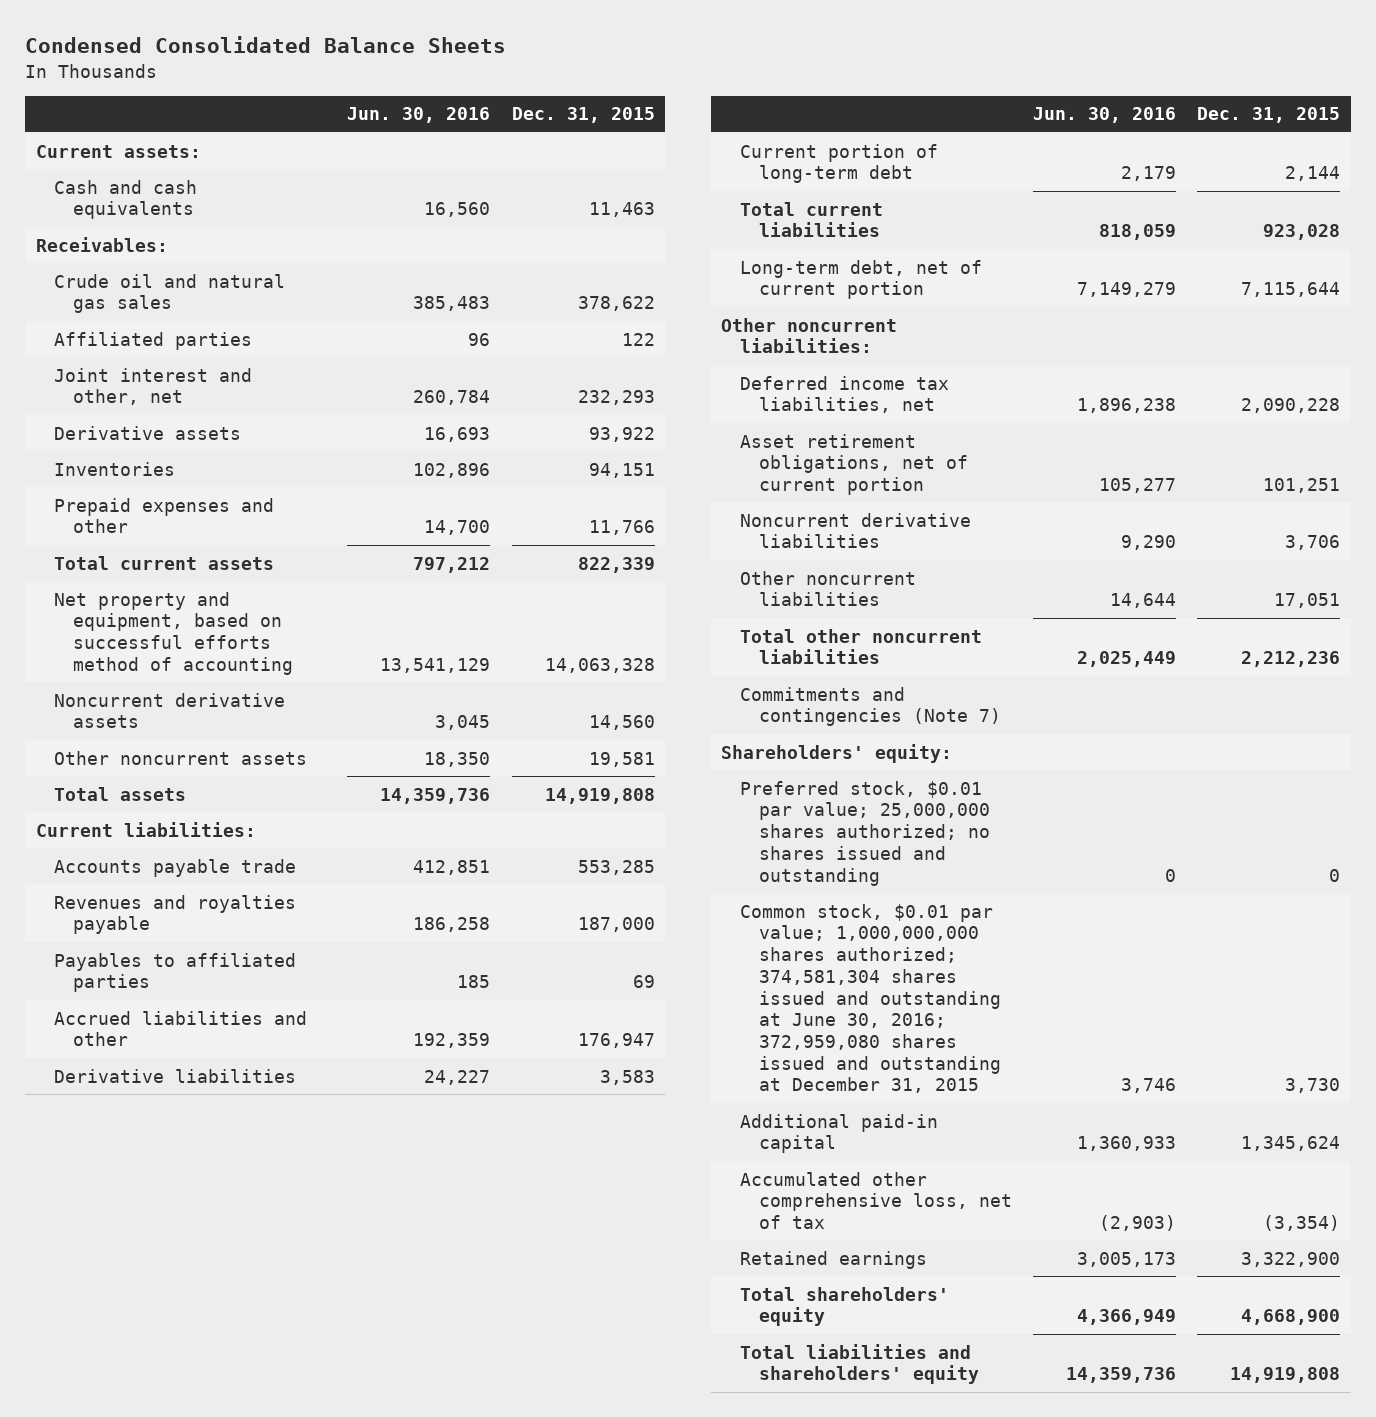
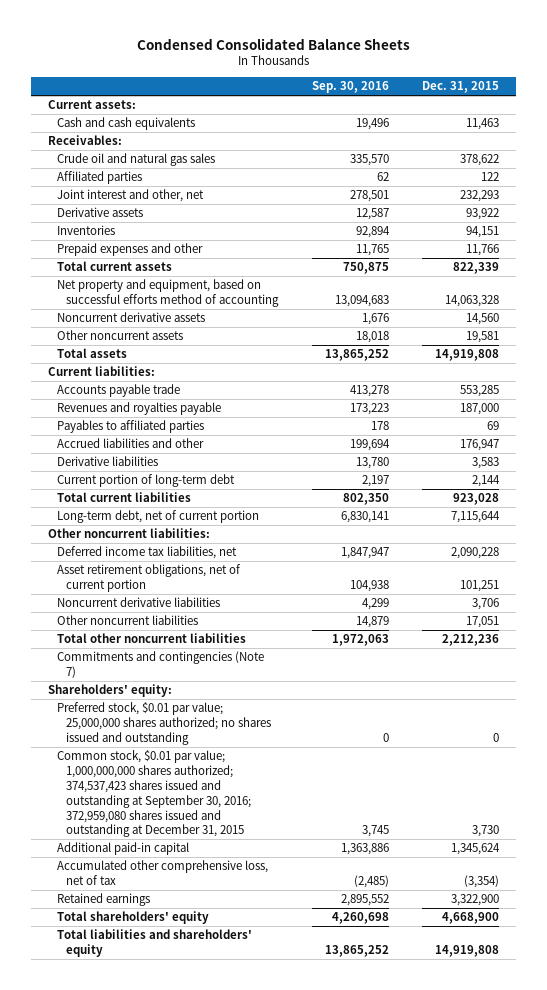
[347,107,491,124] Jun. 30, 2016 -> none
none -> [311,81,389,94] Sep. 30, 2016
[739,903,1001,1094] Common stock, $0.01 par value; 1,000,000,000 shares authorized; 374,581,304 shares issued and outstanding at June 30, 2016; 372,959,080 shares issued and outstanding at December 31, 2015 -> [57,750,252,838] Common stock, $0.01 par value; 1,000,000,000 shares authorized; 374,537,423 shares issued and outstanding at September 30, 2016; 372,959,080 shares issued and outstanding at December 31, 2015

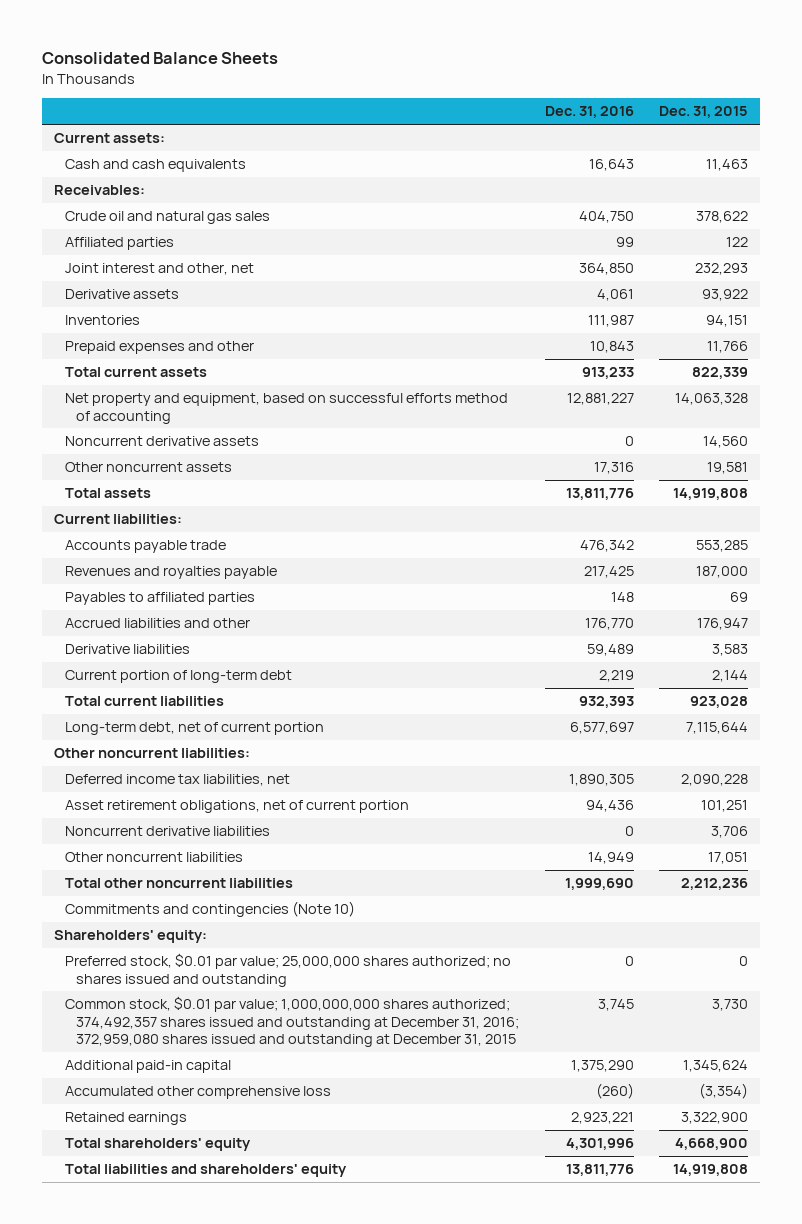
[136,37,410,50] Condensed Consolidated Balance Sheets -> [41,52,278,65] Consolidated Balance Sheets
[311,81,389,94] Sep. 30, 2016 -> none
none -> [544,106,634,119] Dec. 31, 2016
[57,651,265,679] Commitments and contingencies (Note 7) -> [65,901,356,918] Commitments and contingencies (Note 10)
[57,750,252,838] Common stock, $0.01 par value; 1,000,000,000 shares authorized; 374,537,423 shares issued and outstanding at September 30, 2016; 372,959,080 shares issued and outstanding at December 31, 2015 -> [65,996,520,1047] Common stock, $0.01 par value; 1,000,000,000 shares authorized; 374,492,357 shares issued and outstanding at December 31, 2016; 372,959,080 shares issued and outstanding at December 31, 2015
[57,860,269,886] Accumulated other comprehensive loss, net of tax -> [65,1086,332,1100] Accumulated other comprehensive loss

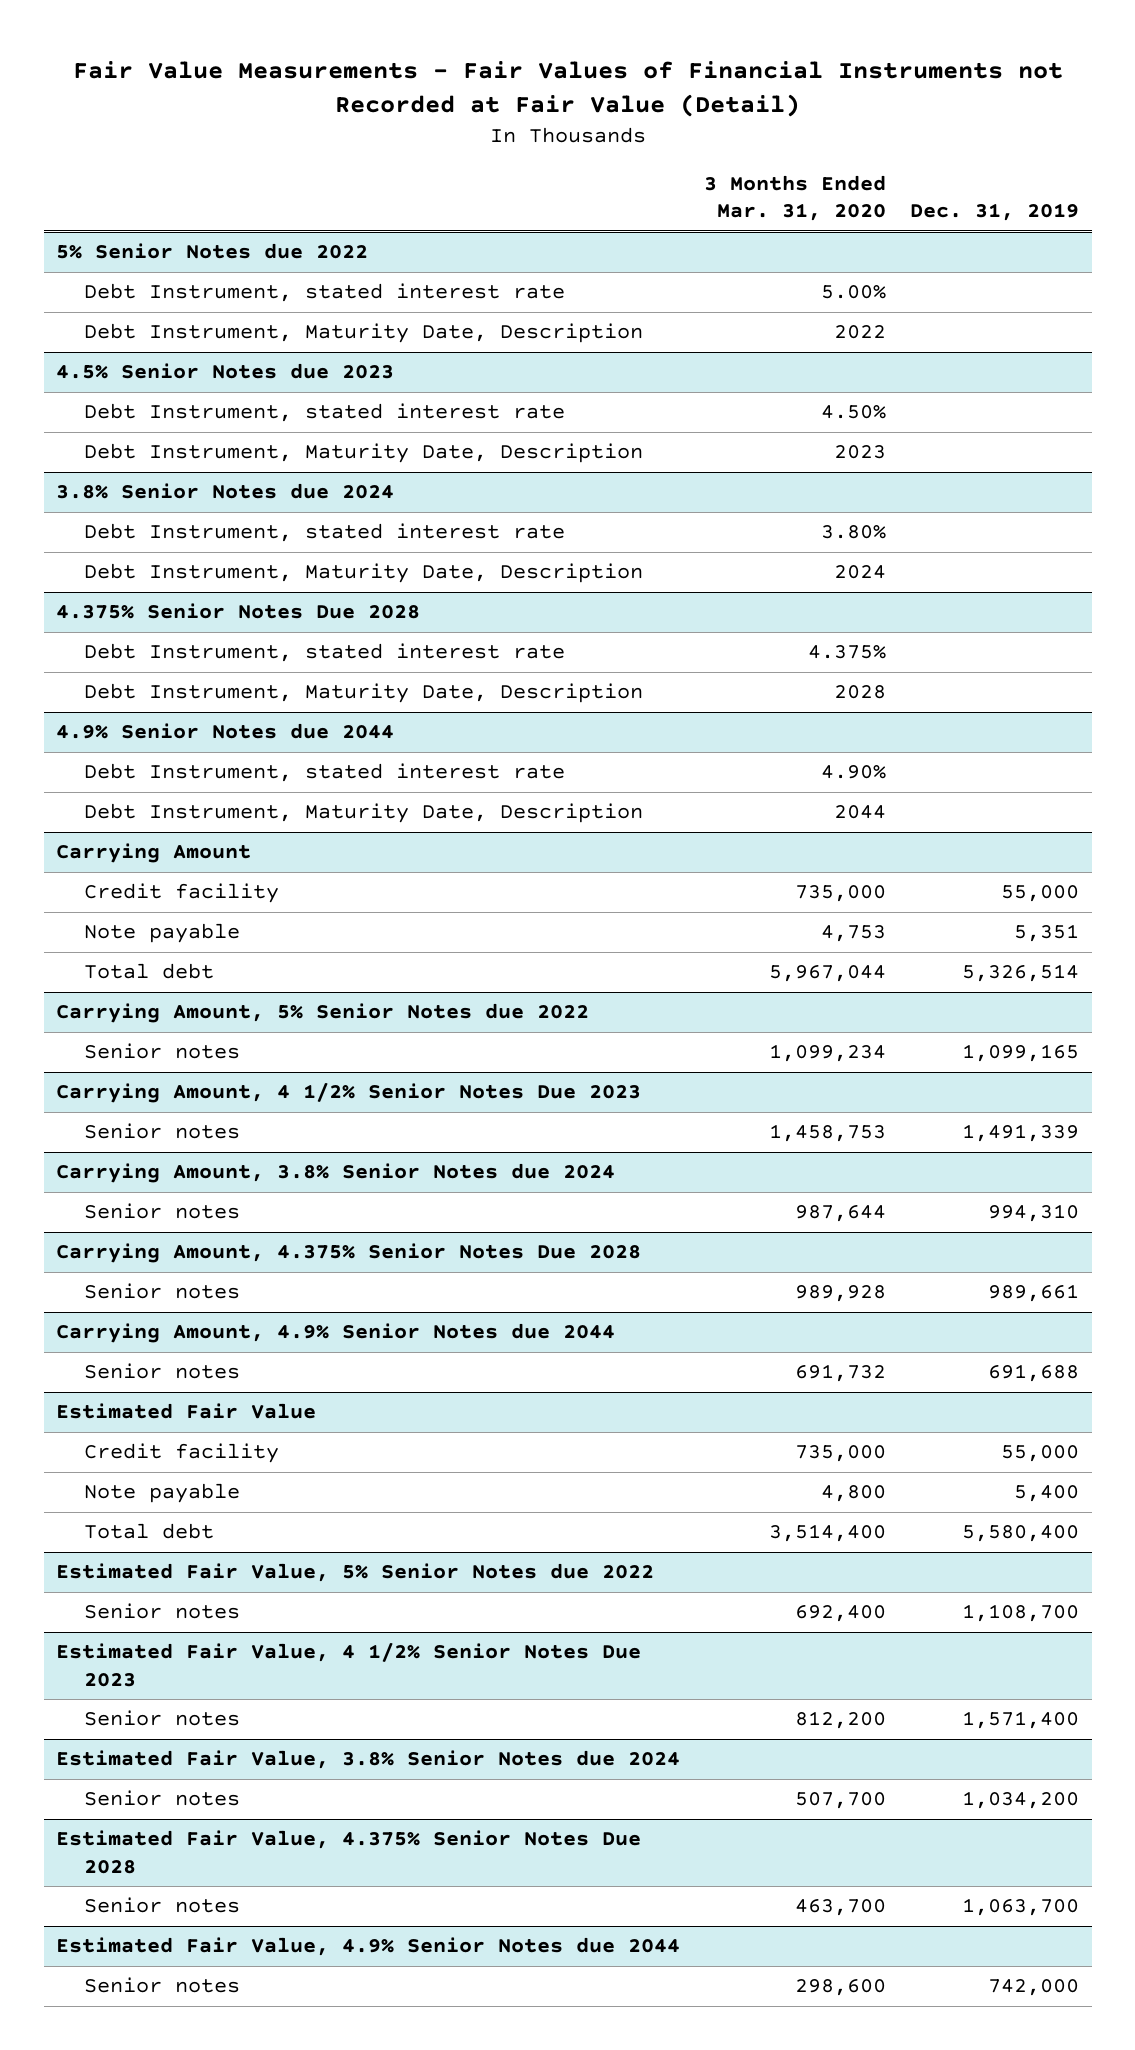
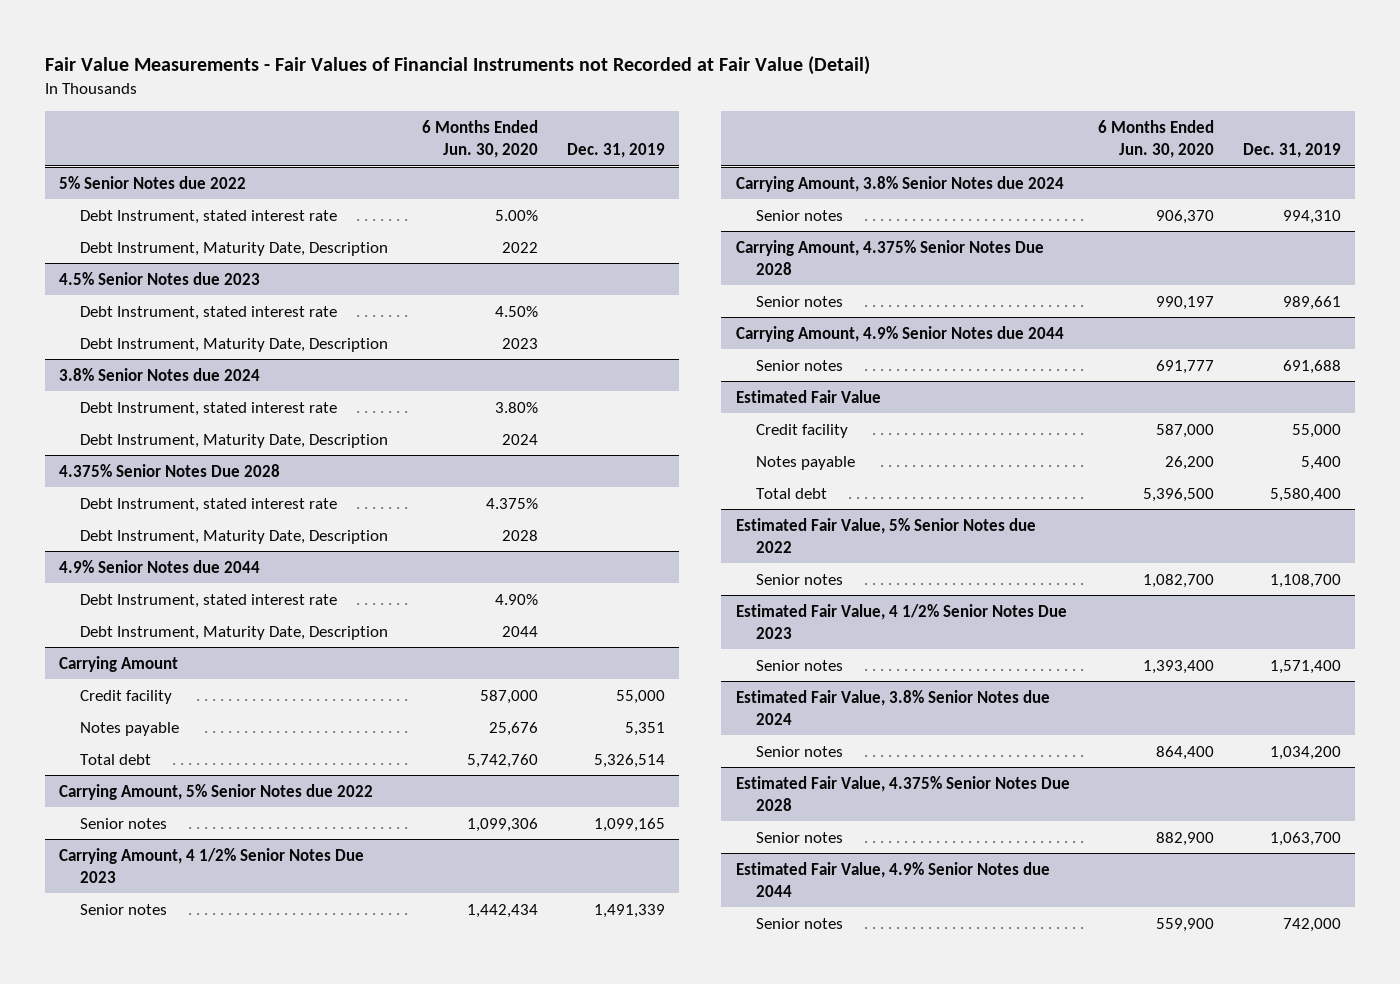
[704,174,887,222] 3 Months Ended Mar. 31, 2020 -> none
none -> [421,120,538,159] 6 Months Ended Jun. 30, 2020
[83,923,240,944] Note payable -> [79,721,179,736] Notes payable
[83,1483,240,1504] Note payable -> [756,455,856,470] Notes payable

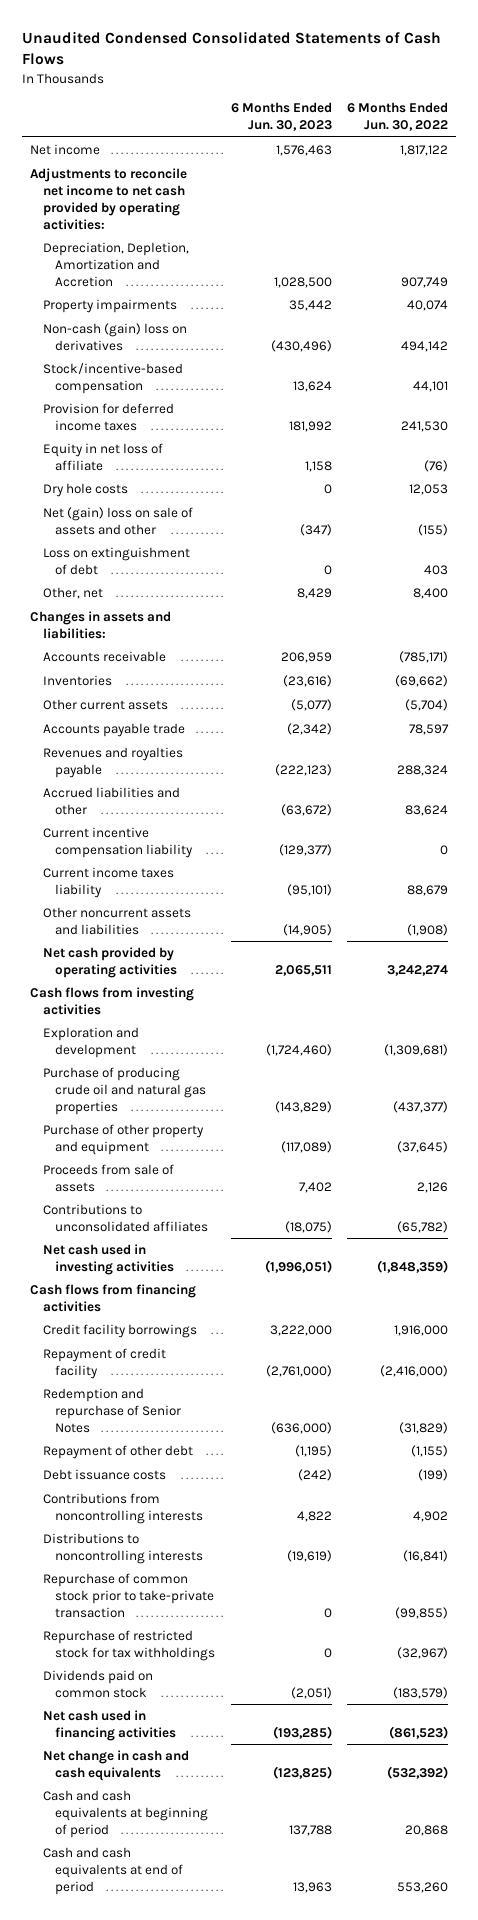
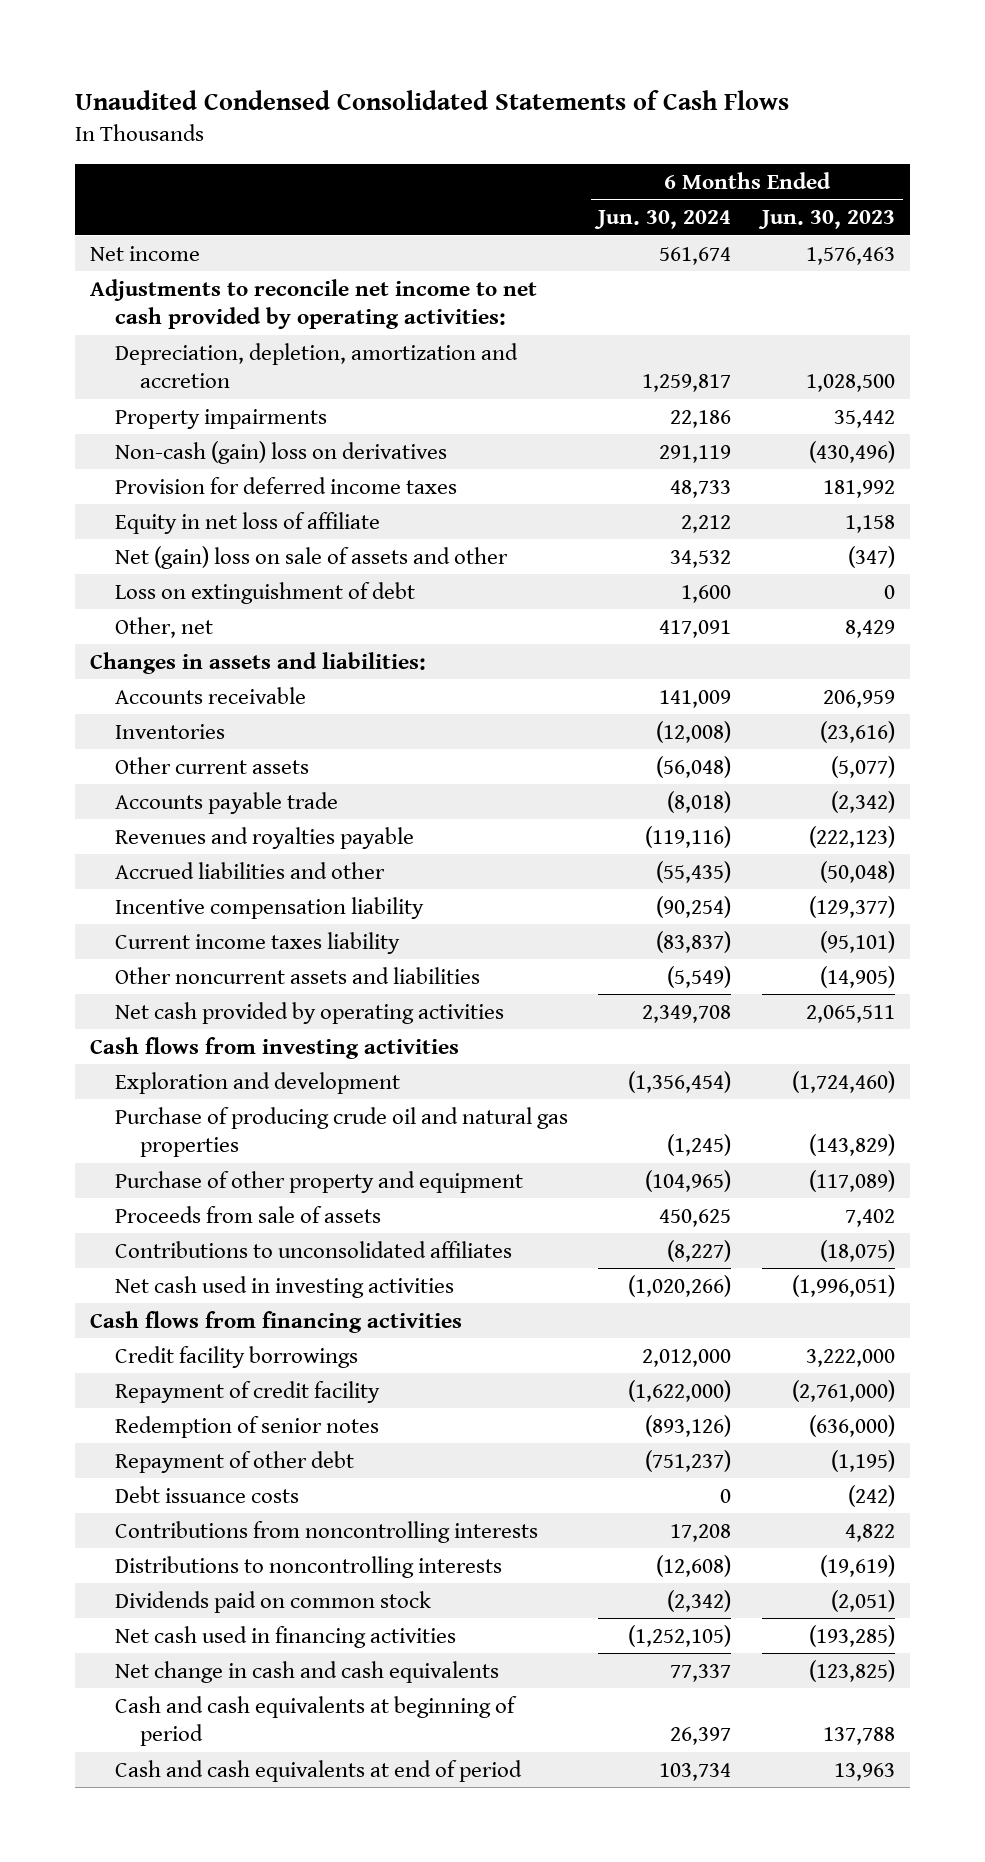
[347,102,449,132] 6 Months Ended Jun. 30, 2022 -> none
none -> [594,210,732,230] Jun. 30, 2024
[42,242,189,287] Depreciation, Depletion, Amortization and Accretion -> [115,342,519,388] Depreciation, depletion, amortization and accretion
[42,363,183,394] Stock/incentive-based compensation -> none
[42,483,128,498] Dry hole costs -> none
[280,803,332,816] (63,672) -> [819,860,895,883] (50,048)
[42,827,194,858] Current incentive compensation liability -> [115,896,425,919] Incentive compensation liability
[42,1388,182,1433] Redemption and repurchase of Senior Notes -> [115,1415,380,1438] Redemption of senior notes
[42,1573,215,1618] Repurchase of common stock prior to take-private transaction -> none
[42,1630,216,1661] Repurchase of restricted stock for tax withholdings -> none

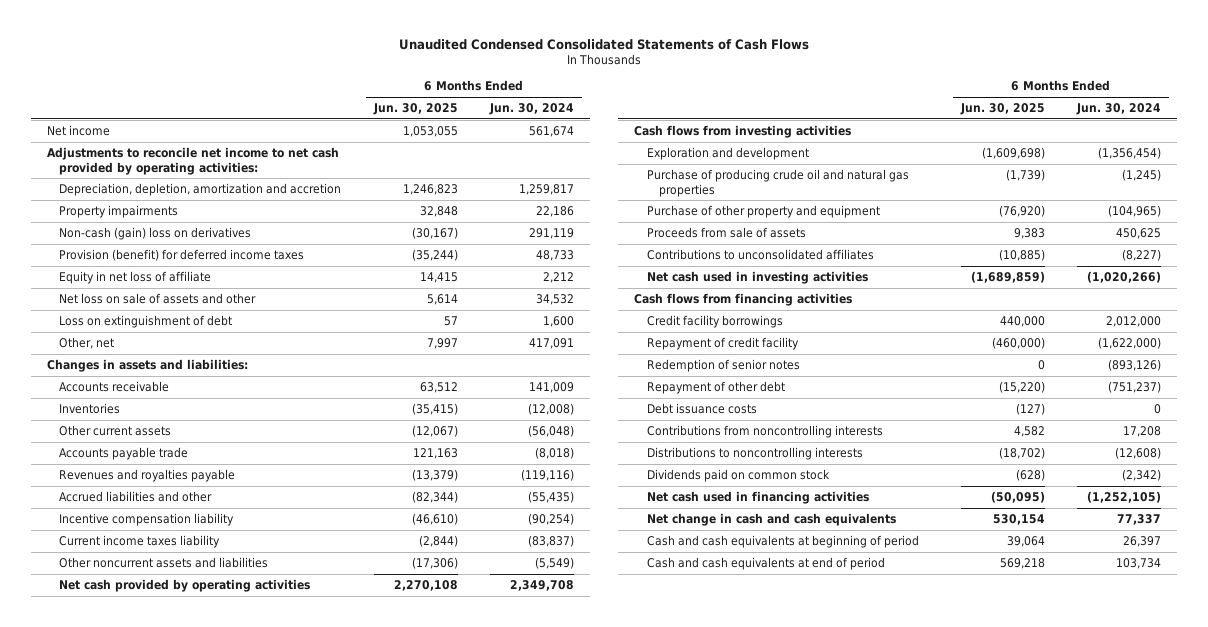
[757,210,895,230] Jun. 30, 2023 -> none
none -> [372,103,458,116] Jun. 30, 2025
[115,476,458,494] Provision for deferred income taxes -> [59,248,305,261] Provision (benefit) for deferred income taxes
[115,545,509,569] Net (gain) loss on sale of assets and other -> [59,292,257,304] Net loss on sale of assets and other

